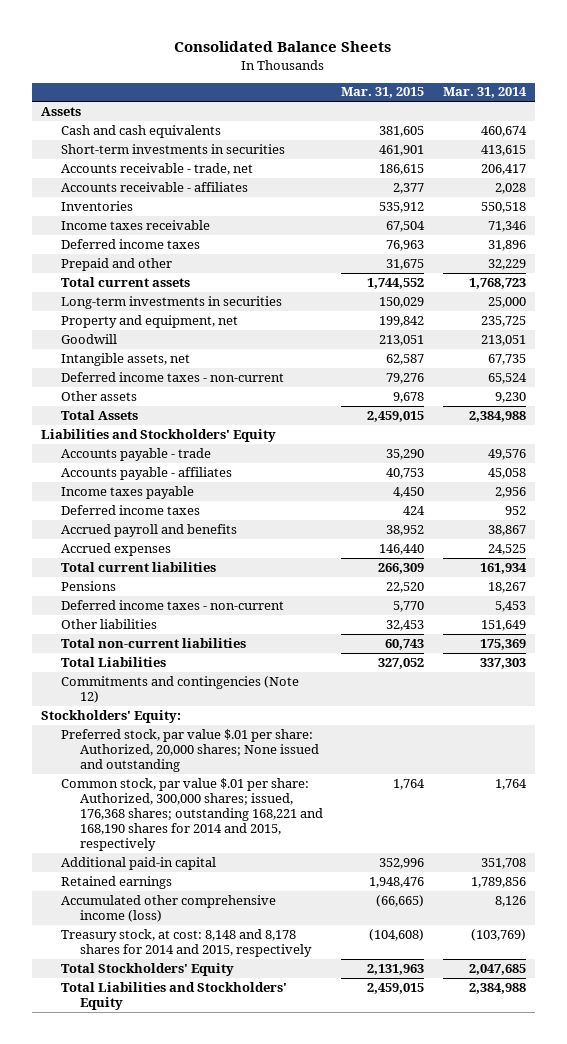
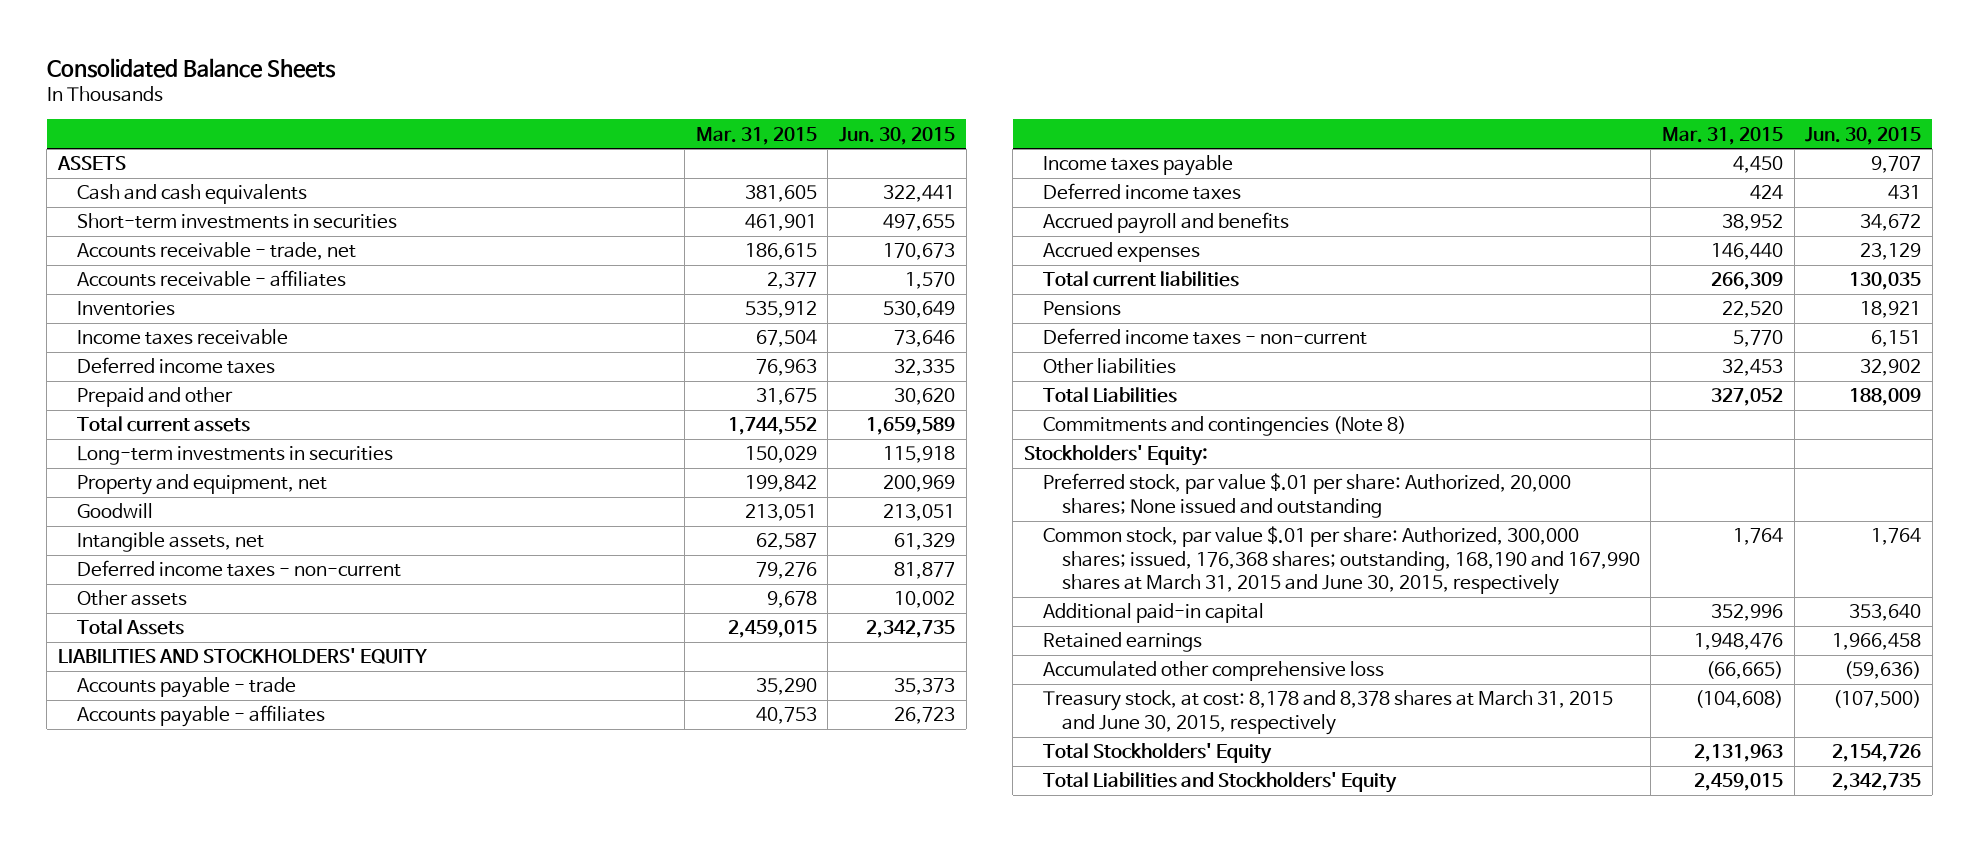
[442,87,527,99] Mar. 31, 2014 -> none
none -> [839,126,956,145] Jun. 30, 2015
[40,106,81,116] Assets -> [56,156,126,171] ASSETS
[40,428,276,442] Liabilities and Stockholders' Equity -> [57,648,427,665] LIABILITIES AND STOCKHOLDERS' EQUITY
[60,637,246,648] Total non-current liabilities -> none
[60,675,299,703] Commitments and contingencies (Note 12) -> [1042,416,1406,437] Commitments and contingencies (Note 8)
[60,777,324,852] Common stock, par value $.01 per share: Authorized, 300,000 shares; issued, 176,368 shares; outstanding 168,221 and 168,190 shares for 2014 and 2015, respectively -> [1042,526,1640,596] Common stock, par value $.01 per share: Authorized, 300,000 shares; issued, 176,368 shares; outstanding, 168,190 and 167,990 shares at March 31, 2015 and June 30, 2015, respectively
[60,894,276,922] Accumulated other comprehensive income (loss) -> [1042,661,1384,682] Accumulated other comprehensive loss
[60,928,313,957] Treasury stock, at cost: 8,148 and 8,178 shares for 2014 and 2015, respectively -> [1042,690,1613,735] Treasury stock, at cost: 8,178 and 8,378 shares at March 31, 2015 and June 30, 2015, respectively

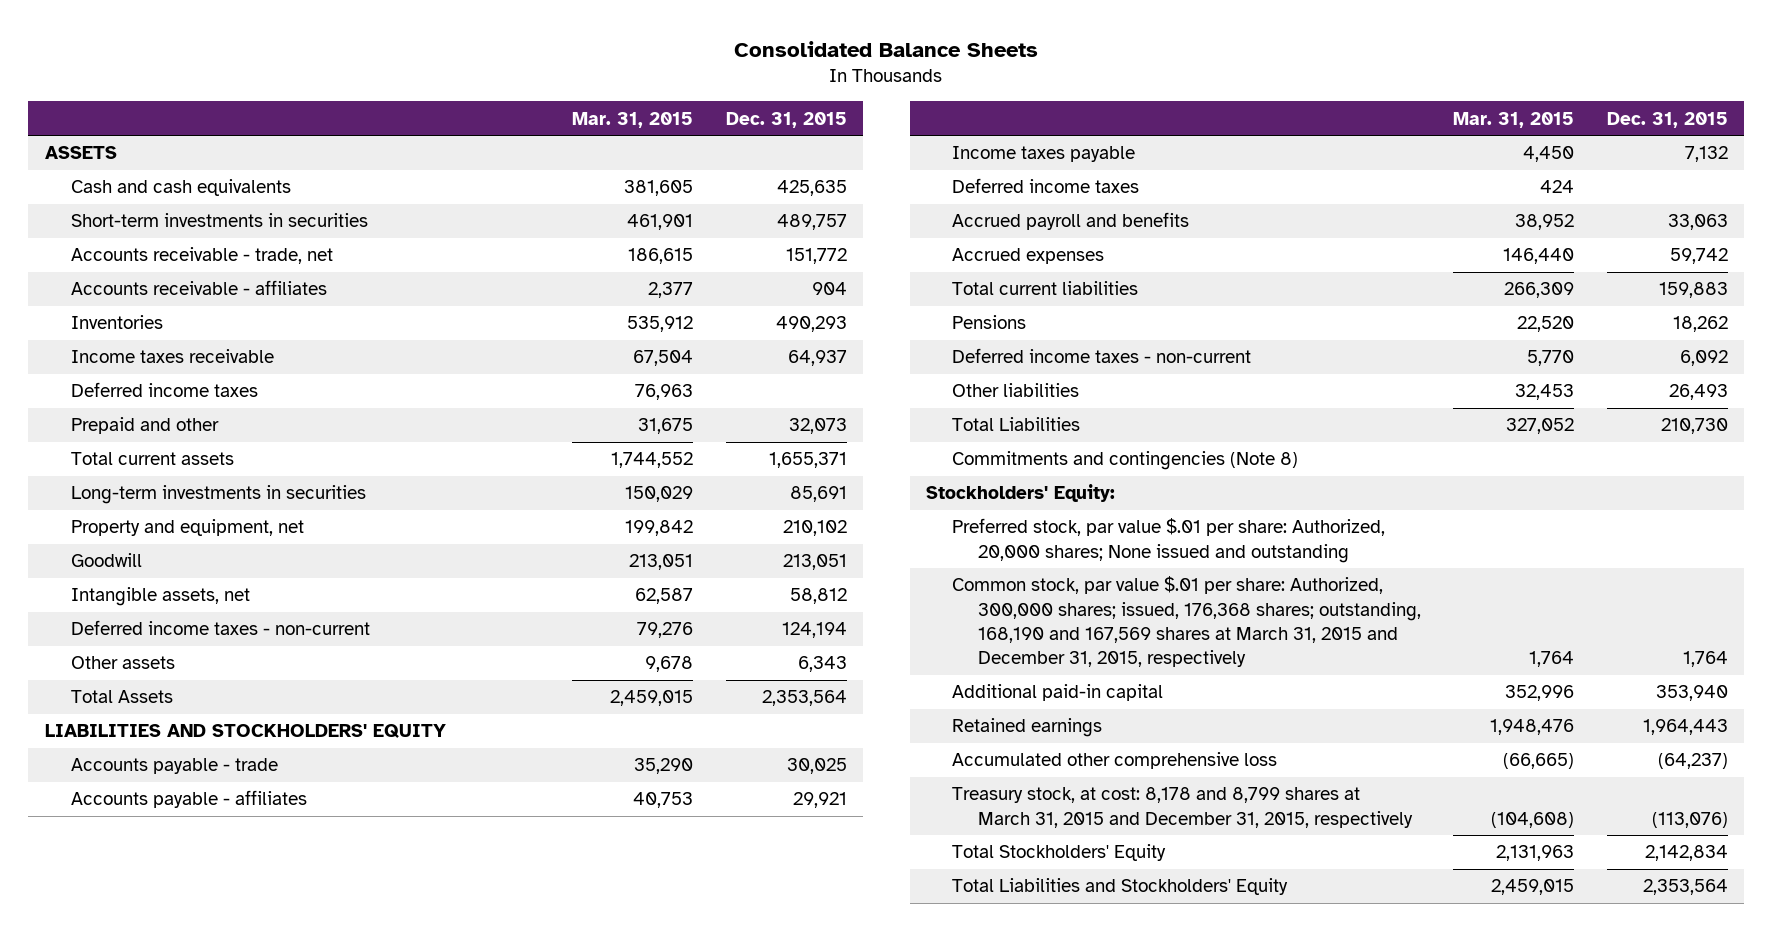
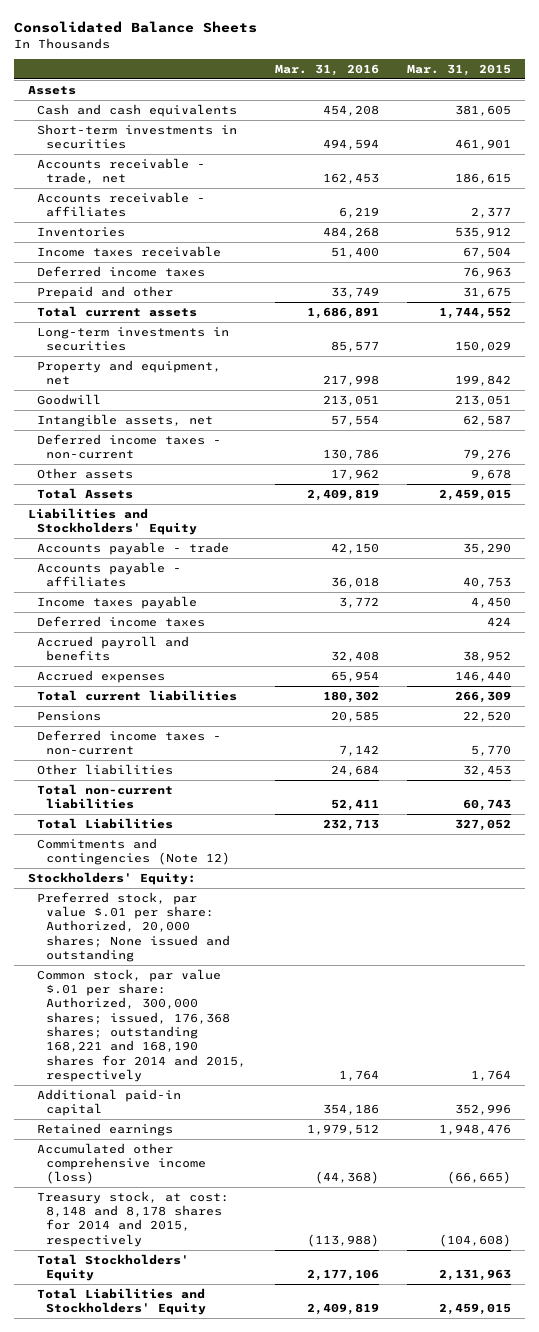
[725,111,847,128] Dec. 31, 2015 -> none
none -> [274,63,379,76] Mar. 31, 2016
[44,146,117,160] ASSETS -> [28,84,77,95] Assets
[44,724,446,739] LIABILITIES AND STOCKHOLDERS' EQUITY -> [28,507,198,536] Liabilities and Stockholders' Equity
none -> [37,783,174,810] Total non-current liabilities
[951,451,1298,471] Commitments and contingencies (Note 8) -> [37,837,231,866] Commitments and contingencies (Note 12)
[951,576,1421,667] Common stock, par value $.01 per share: Authorized, 300,000 shares; issued, 176,368 shares; outstanding, 168,190 and 167,569 shares at March 31, 2015 and December 31, 2015, respectively -> [37,968,247,1082] Common stock, par value $.01 per share: Authorized, 300,000 shares; issued, 176,368 shares; outstanding 168,221 and 168,190 shares for 2014 and 2015, respectively
[951,752,1277,770] Accumulated other comprehensive loss -> [37,1142,207,1185] Accumulated other comprehensive income (loss)
[951,787,1413,828] Treasury stock, at cost: 8,178 and 8,799 shares at March 31, 2015 and December 31, 2015, respectively -> [37,1190,230,1247] Treasury stock, at cost: 8,148 and 8,178 shares for 2014 and 2015, respectively

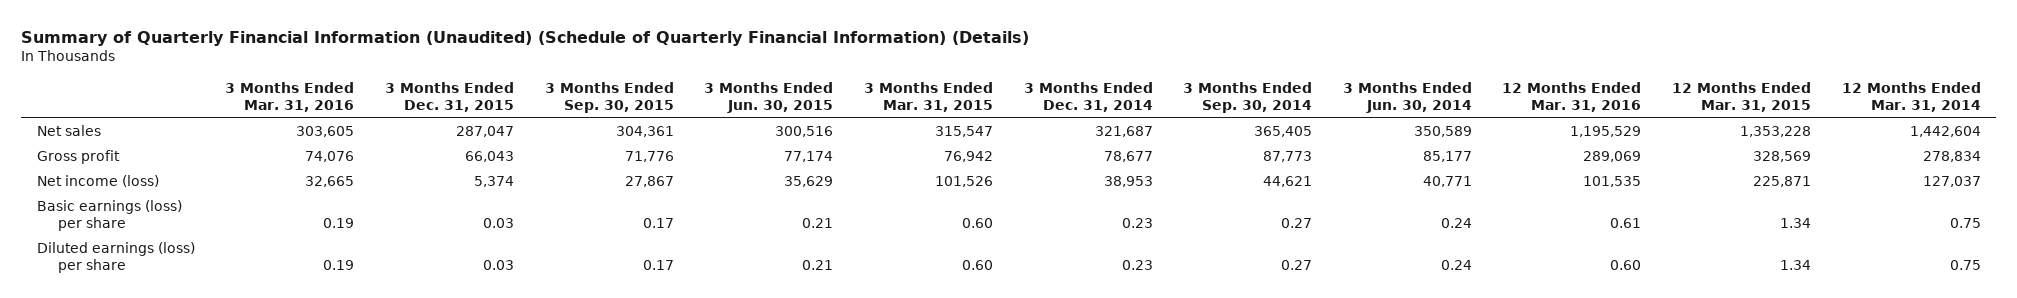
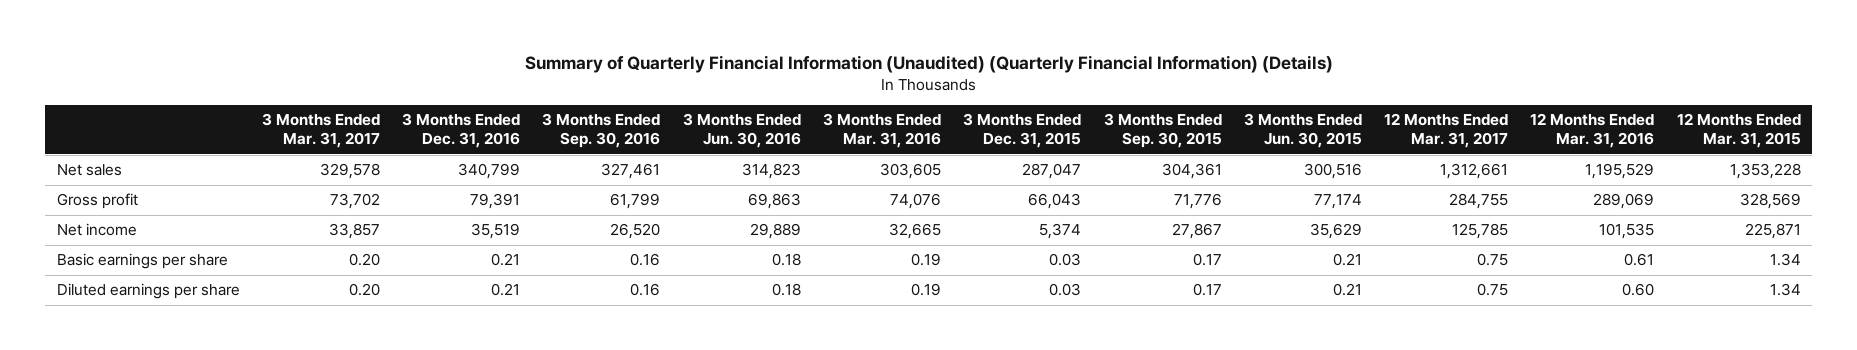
[21,30,1030,46] Summary of Quarterly Financial Information (Unaudited) (Schedule of Quarterly Financial Information) (Details) -> [524,55,1333,74] Summary of Quarterly Financial Information (Unaudited) (Quarterly Financial Information) (Details)
[863,81,993,112] 3 Months Ended Mar. 31, 2015 -> none
[1023,81,1153,112] 3 Months Ended Dec. 31, 2014 -> none
[1183,81,1313,113] 3 Months Ended Sep. 30, 2014 -> none
[1342,81,1472,113] 3 Months Ended Jun. 30, 2014 -> none
[1841,81,1981,112] 12 Months Ended Mar. 31, 2014 -> none
none -> [261,113,380,149] 3 Months Ended Mar. 31, 2017
none -> [402,113,521,149] 3 Months Ended Dec. 31, 2016
none -> [542,113,661,149] 3 Months Ended Sep. 30, 2016
none -> [682,113,801,149] 3 Months Ended Jun. 30, 2016
none -> [1384,113,1509,149] 12 Months Ended Mar. 31, 2017
[36,174,159,187] Net income (loss) -> [56,223,137,237] Net income
[36,199,182,231] Basic earnings (loss) per share -> [56,253,228,270] Basic earnings per share
[36,241,195,273] Diluted earnings (loss) per share -> [56,283,240,300] Diluted earnings per share

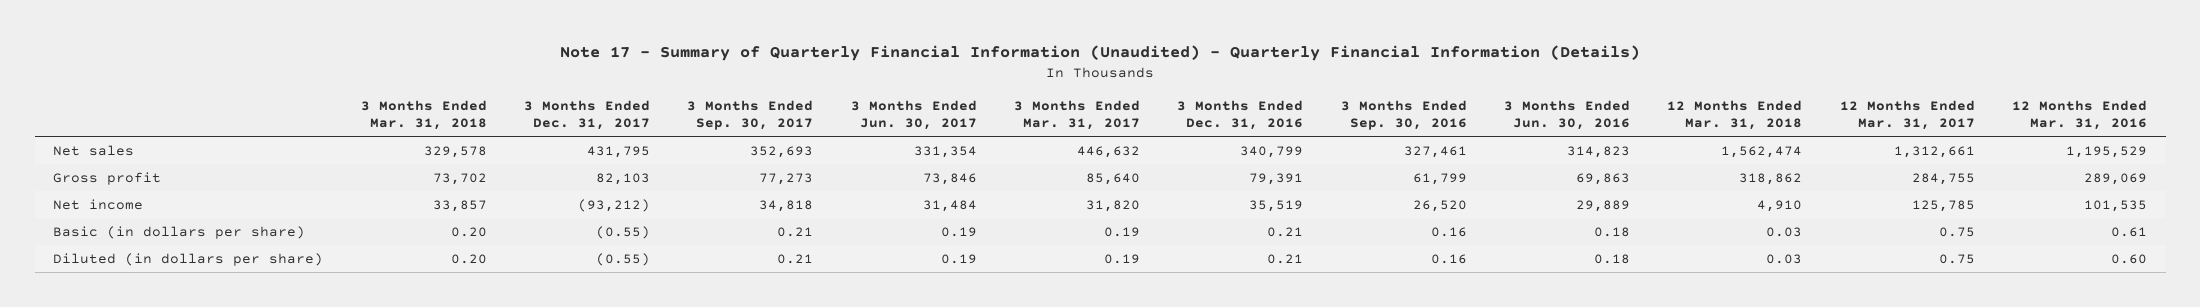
[524,55,1333,74] Summary of Quarterly Financial Information (Unaudited) (Quarterly Financial Information) (Details) -> [560,45,1641,62] Note 17 - Summary of Quarterly Financial Information (Unaudited) - Quarterly Financial Information (Details)
[822,113,941,149] 3 Months Ended Mar. 31, 2016 -> none
[963,113,1082,149] 3 Months Ended Dec. 31, 2015 -> none
[1103,113,1222,149] 3 Months Ended Sep. 30, 2015 -> none
[1243,113,1362,149] 3 Months Ended Jun. 30, 2015 -> none
[1676,113,1801,149] 12 Months Ended Mar. 31, 2015 -> none
none -> [360,99,487,131] 3 Months Ended Mar. 31, 2018
none -> [523,99,650,131] 3 Months Ended Dec. 31, 2017
none -> [687,99,814,131] 3 Months Ended Sep. 30, 2017
none -> [850,99,977,131] 3 Months Ended Jun. 30, 2017
none -> [1667,99,1803,131] 12 Months Ended Mar. 31, 2018
[319,163,380,180] 329,578 -> [1076,145,1140,158] 446,632
[329,193,380,210] 73,702 -> [1085,172,1140,185] 85,640
[328,223,380,240] 33,857 -> [1085,199,1140,212] 31,820
[56,253,228,270] Basic earnings per share -> [53,225,306,239] Basic (in dollars per share)
[348,253,380,267] 0.20 -> [1103,226,1140,237] 0.19
[56,283,240,300] Diluted earnings per share -> [53,252,324,266] Diluted (in dollars per share)
[348,283,380,297] 0.20 -> [1103,253,1140,264] 0.19

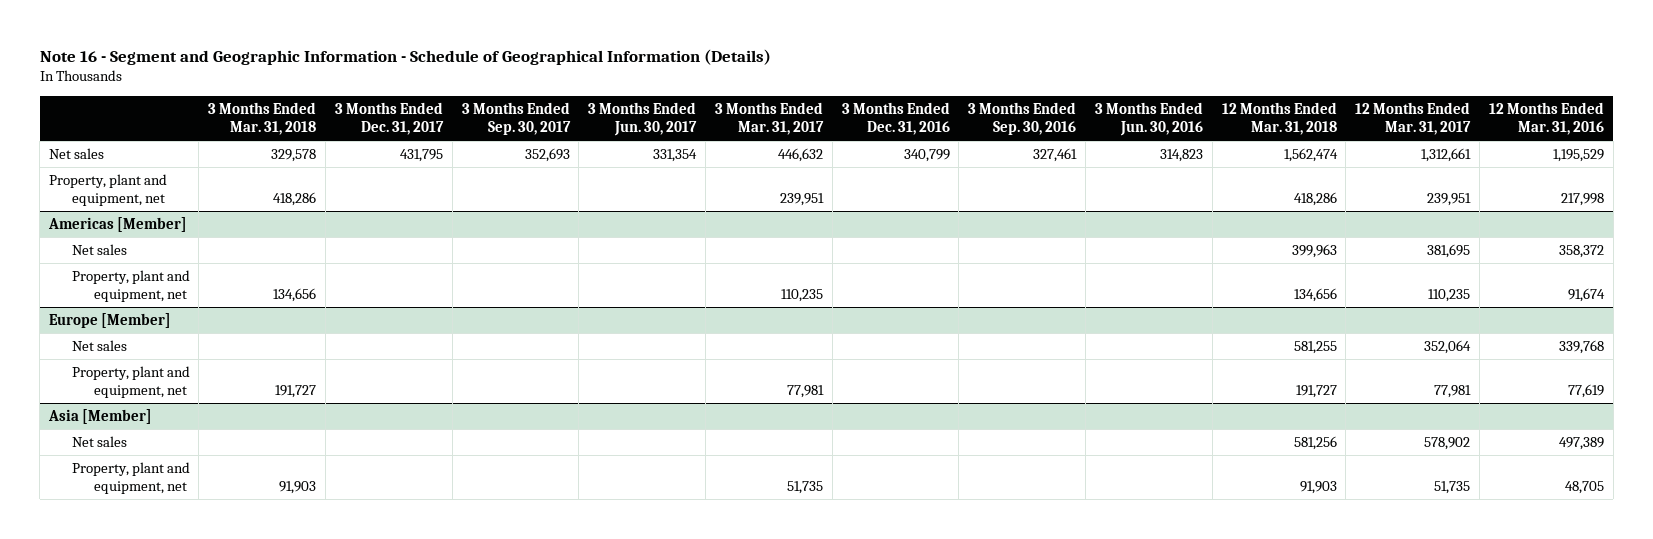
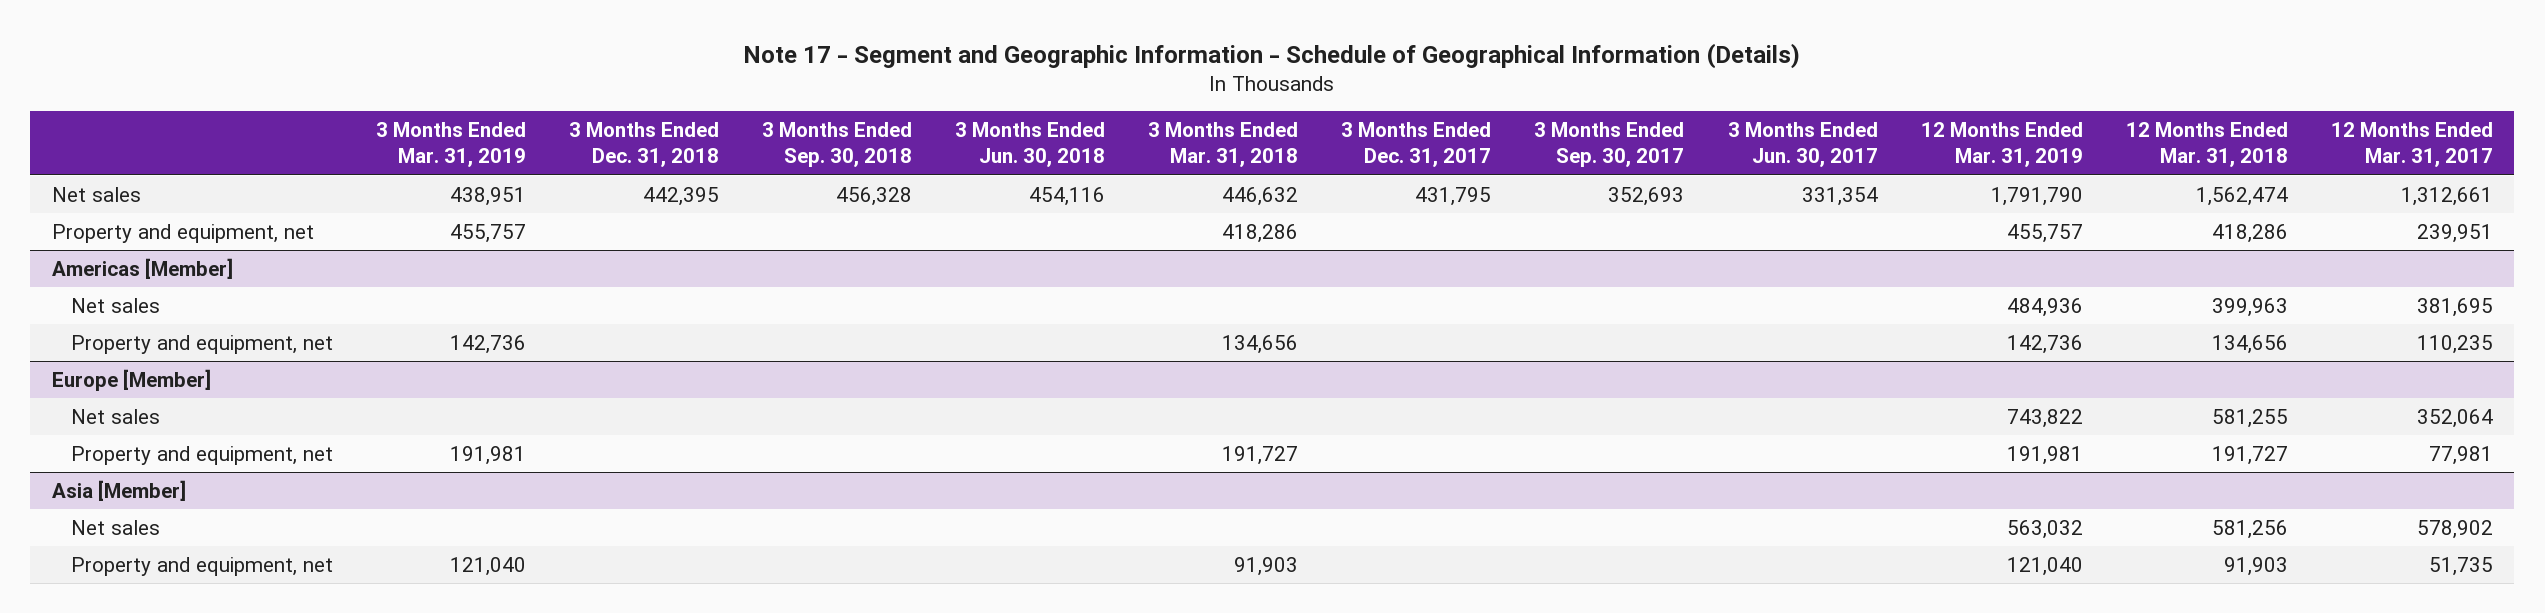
[39,49,771,66] Note 16 - Segment and Geographic Information - Schedule of Geographical Information (Details) -> [743,42,1801,69] Note 17 - Segment and Geographic Information - Schedule of Geographical Information (Details)
[714,101,824,136] 3 Months Ended Mar. 31, 2017 -> none
[841,101,950,136] 3 Months Ended Dec. 31, 2016 -> none
[968,101,1077,136] 3 Months Ended Sep. 30, 2016 -> none
[1094,101,1203,137] 3 Months Ended Jun. 30, 2016 -> none
[1488,101,1604,136] 12 Months Ended Mar. 31, 2016 -> none
none -> [376,122,527,168] 3 Months Ended Mar. 31, 2019
none -> [569,122,720,168] 3 Months Ended Dec. 31, 2018
none -> [762,122,913,168] 3 Months Ended Sep. 30, 2018
none -> [955,122,1106,168] 3 Months Ended Jun. 30, 2018
none -> [1920,122,2083,168] 12 Months Ended Mar. 31, 2019
[271,148,317,162] 329,578 -> [1222,186,1299,206] 446,632
[49,173,168,207] Property, plant and equipment, net -> [51,223,314,243] Property and equipment, net
[71,269,190,303] Property, plant and equipment, net -> [70,334,333,354] Property and equipment, net
[71,365,190,399] Property, plant and equipment, net -> [70,445,333,465] Property and equipment, net
[71,461,190,495] Property, plant and equipment, net -> [70,556,333,576] Property and equipment, net

